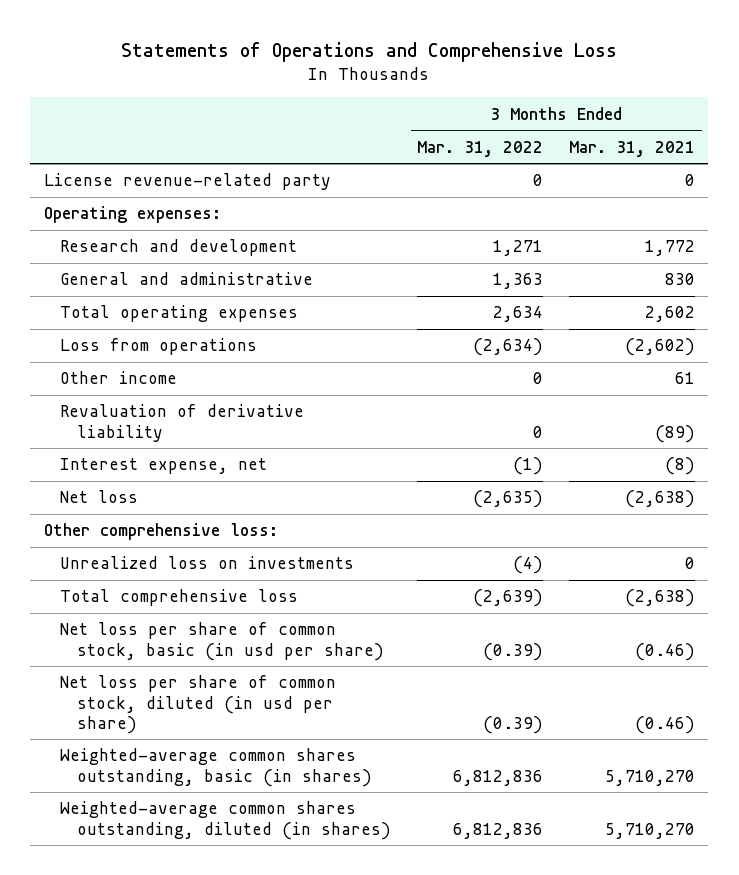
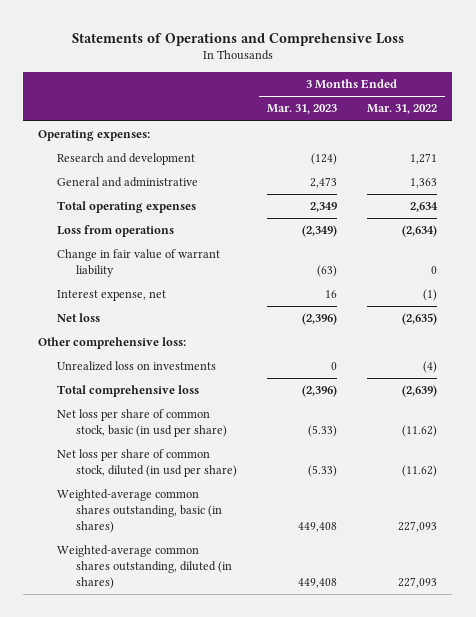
[569,140,696,157] Mar. 31, 2021 -> none
none -> [266,104,337,115] Mar. 31, 2023
[43,173,331,191] License revenue-related party -> none
[60,371,178,385] Other income -> none
[60,404,305,442] Revaluation of derivative liability -> none
none -> [56,249,220,278] Change in fair value of warrant liability
[483,642,544,661] (0.39) -> [402,425,438,438] (11.62)
[483,715,544,734] (0.39) -> [402,465,438,478] (11.62)
[453,769,544,786] 6,812,836 -> [398,520,438,532] 227,093
[453,822,544,839] 6,812,836 -> [398,576,438,588] 227,093

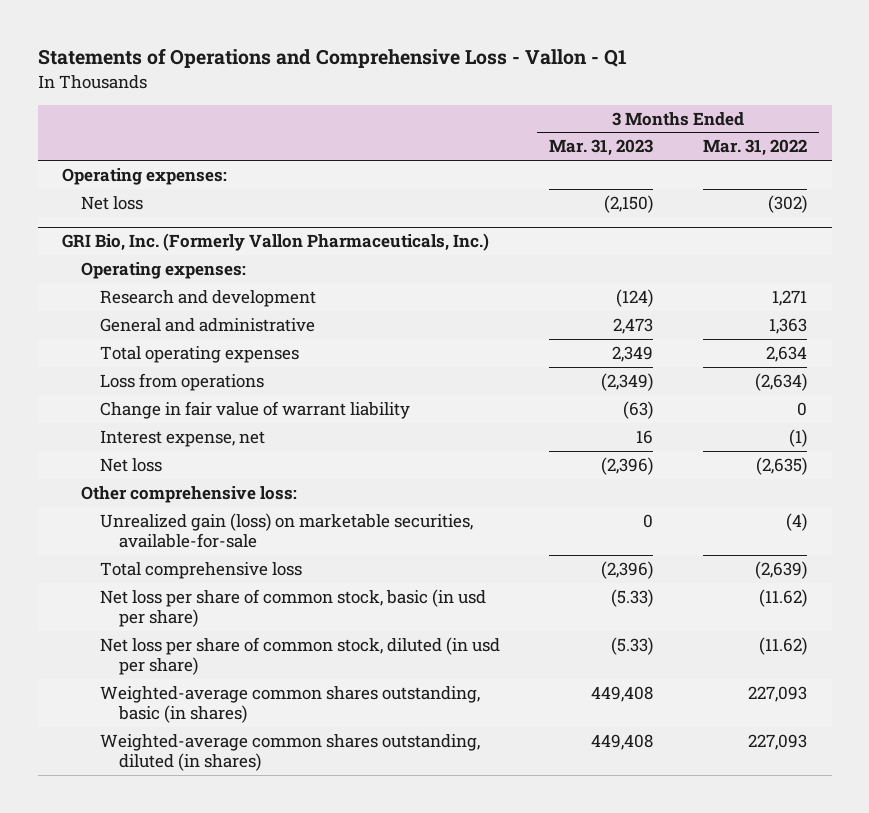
[71,32,404,46] Statements of Operations and Comprehensive Loss -> [37,48,627,69] Statements of Operations and Comprehensive Loss - Vallon - Q1
none -> [81,196,144,211] Net loss
none -> [62,233,490,252] GRI Bio, Inc. (Formerly Vallon Pharmaceuticals, Inc.)
none -> [81,262,247,280] Operating expenses:
[56,361,216,372] Unrealized loss on investments -> [99,513,473,549] Unrealized gain (loss) on marketable securities, available-for-sale

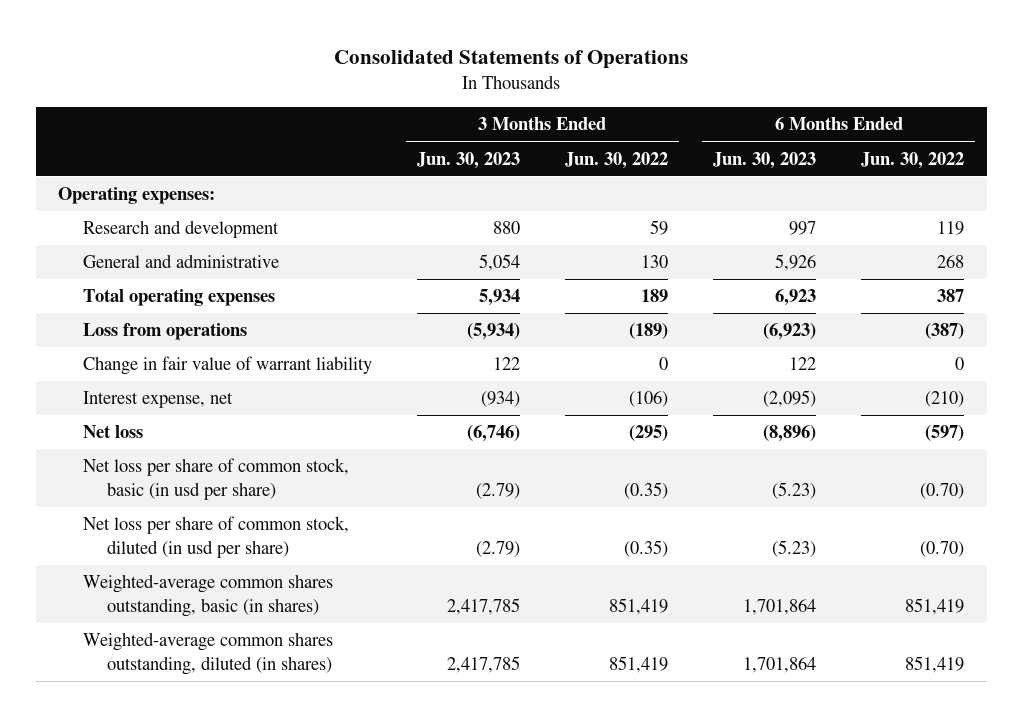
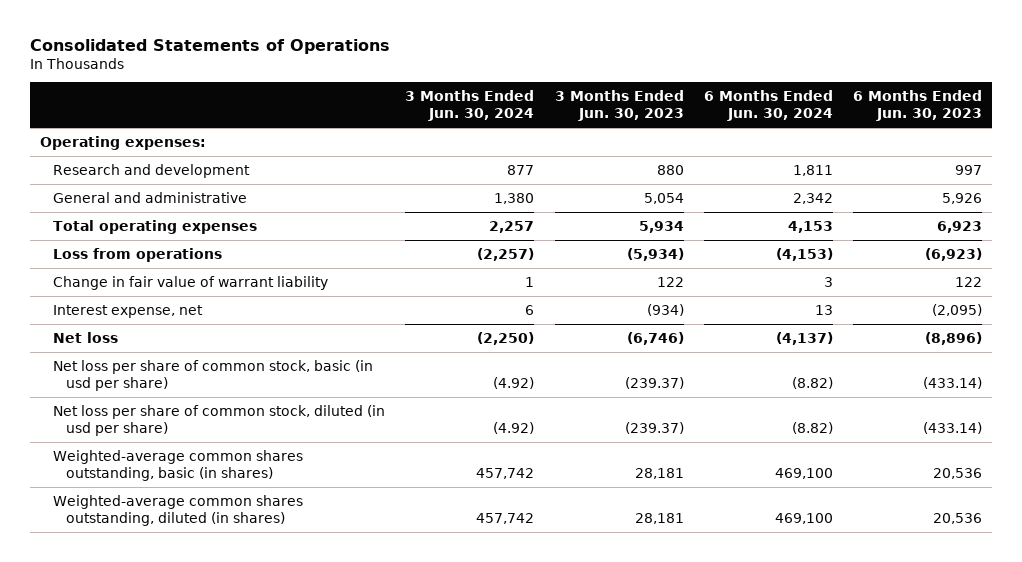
[564,151,668,169] Jun. 30, 2022 -> none
[861,151,965,169] Jun. 30, 2022 -> none
none -> [405,90,535,122] 3 Months Ended Jun. 30, 2024
none -> [703,90,833,122] 6 Months Ended Jun. 30, 2024
[475,482,520,499] (2.79) -> [624,377,684,390] (239.37)
[772,481,817,499] (5.23) -> [923,377,983,390] (433.14)
[475,540,520,557] (2.79) -> [624,422,684,435] (239.37)
[772,539,817,557] (5.23) -> [923,422,983,435] (433.14)
[446,597,520,615] 2,417,785 -> [634,468,684,480] 28,181
[743,598,817,615] 1,701,864 -> [933,468,983,480] 20,536
[446,655,520,673] 2,417,785 -> [634,513,684,525] 28,181
[743,656,817,673] 1,701,864 -> [933,513,983,525] 20,536

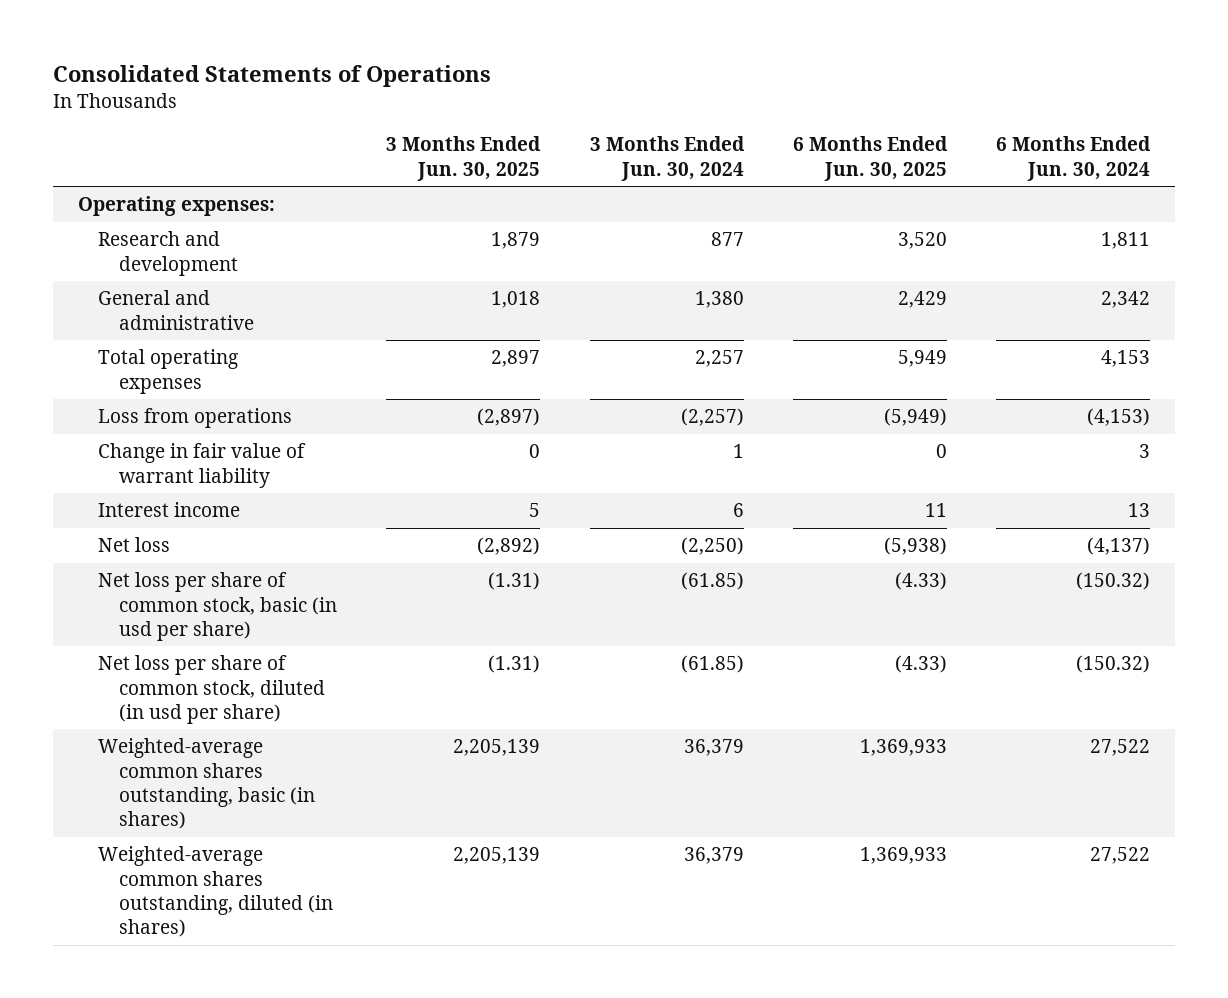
[554,90,684,122] 3 Months Ended Jun. 30, 2023 -> none
[853,90,983,122] 6 Months Ended Jun. 30, 2023 -> none
none -> [386,136,542,181] 3 Months Ended Jun. 30, 2025
none -> [792,136,948,181] 6 Months Ended Jun. 30, 2025
[52,304,203,318] Interest expense, net -> [98,502,241,518] Interest income
[493,377,535,390] (4.92) -> [680,572,744,591] (61.85)
[791,377,833,390] (8.82) -> [1076,572,1151,591] (150.32)
[493,422,535,435] (4.92) -> [680,655,744,674] (61.85)
[791,422,833,435] (8.82) -> [1076,655,1151,674] (150.32)
[476,468,535,480] 457,742 -> [683,739,744,757] 36,379
[774,468,833,480] 469,100 -> [1090,739,1151,757] 27,522
[476,513,535,525] 457,742 -> [683,847,744,865] 36,379
[774,513,833,525] 469,100 -> [1090,847,1151,865] 27,522

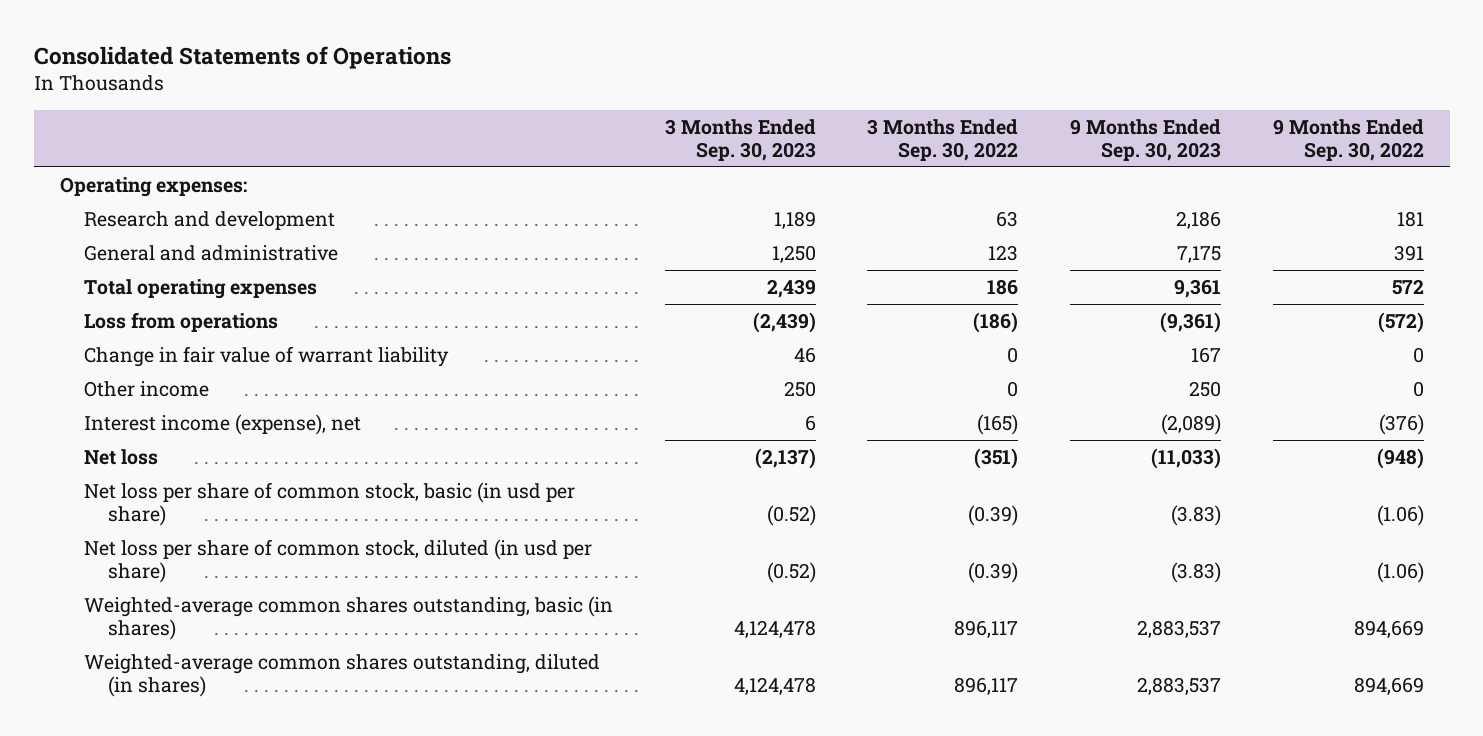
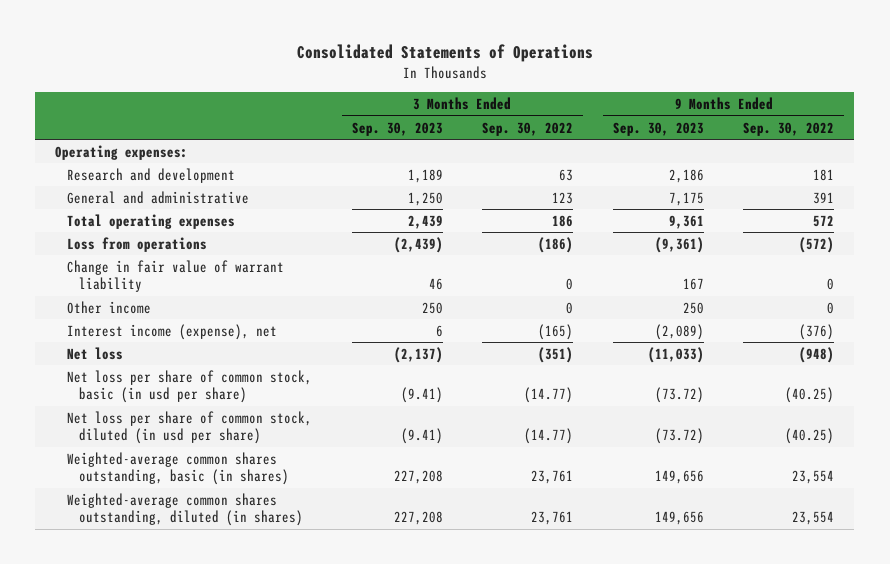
[766,505,816,527] (0.52) -> [400,387,443,404] (9.41)
[968,505,1019,527] (0.39) -> [524,387,574,404] (14.77)
[1170,505,1221,527] (3.83) -> [654,387,704,404] (73.72)
[1376,505,1424,527] (1.06) -> [785,387,835,404] (40.25)
[766,562,816,584] (0.52) -> [400,428,443,445] (9.41)
[968,562,1019,584] (0.39) -> [524,428,574,445] (14.77)
[1170,562,1221,584] (3.83) -> [654,428,704,445] (73.72)
[1376,562,1424,584] (1.06) -> [785,428,835,445] (40.25)
[733,620,816,639] 4,124,478 -> [393,470,443,485] 227,208
[954,620,1019,639] 896,117 -> [531,470,574,485] 23,761
[1136,620,1221,639] 2,883,537 -> [654,470,704,485] 149,656
[1353,620,1424,639] 894,669 -> [792,470,835,485] 23,554
[733,677,816,696] 4,124,478 -> [393,511,443,526] 227,208
[954,677,1019,696] 896,117 -> [531,511,574,526] 23,761
[1136,677,1221,696] 2,883,537 -> [654,511,704,526] 149,656
[1353,677,1424,696] 894,669 -> [792,511,835,526] 23,554

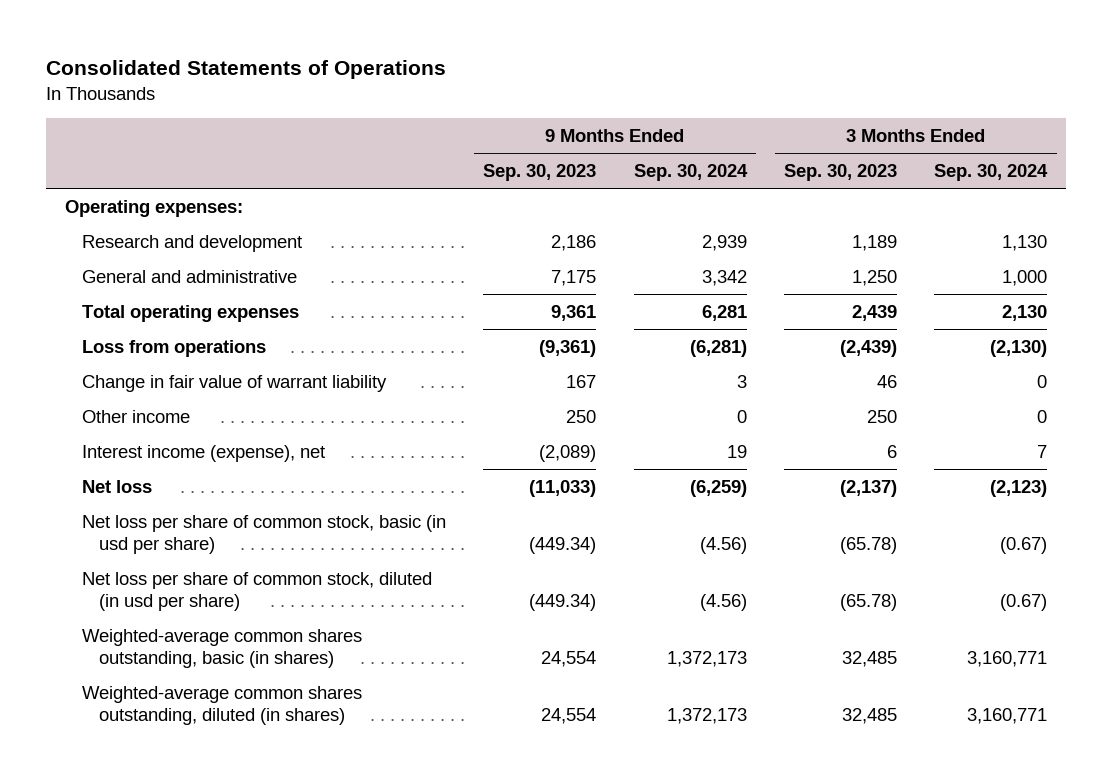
[482,121,574,136] Sep. 30, 2022 -> none
[743,121,835,136] Sep. 30, 2022 -> none
none -> [633,164,748,182] Sep. 30, 2024
none -> [934,164,1049,182] Sep. 30, 2024
[400,387,443,404] (9.41) -> [839,536,897,554] (65.78)
[654,387,704,404] (73.72) -> [529,536,597,554] (449.34)
[400,428,443,445] (9.41) -> [839,593,897,611] (65.78)
[654,428,704,445] (73.72) -> [529,593,597,611] (449.34)
[393,470,443,485] 227,208 -> [841,650,897,667] 32,485
[654,470,704,485] 149,656 -> [541,650,597,667] 24,554
[393,511,443,526] 227,208 -> [841,707,897,724] 32,485
[654,511,704,526] 149,656 -> [541,707,597,724] 24,554

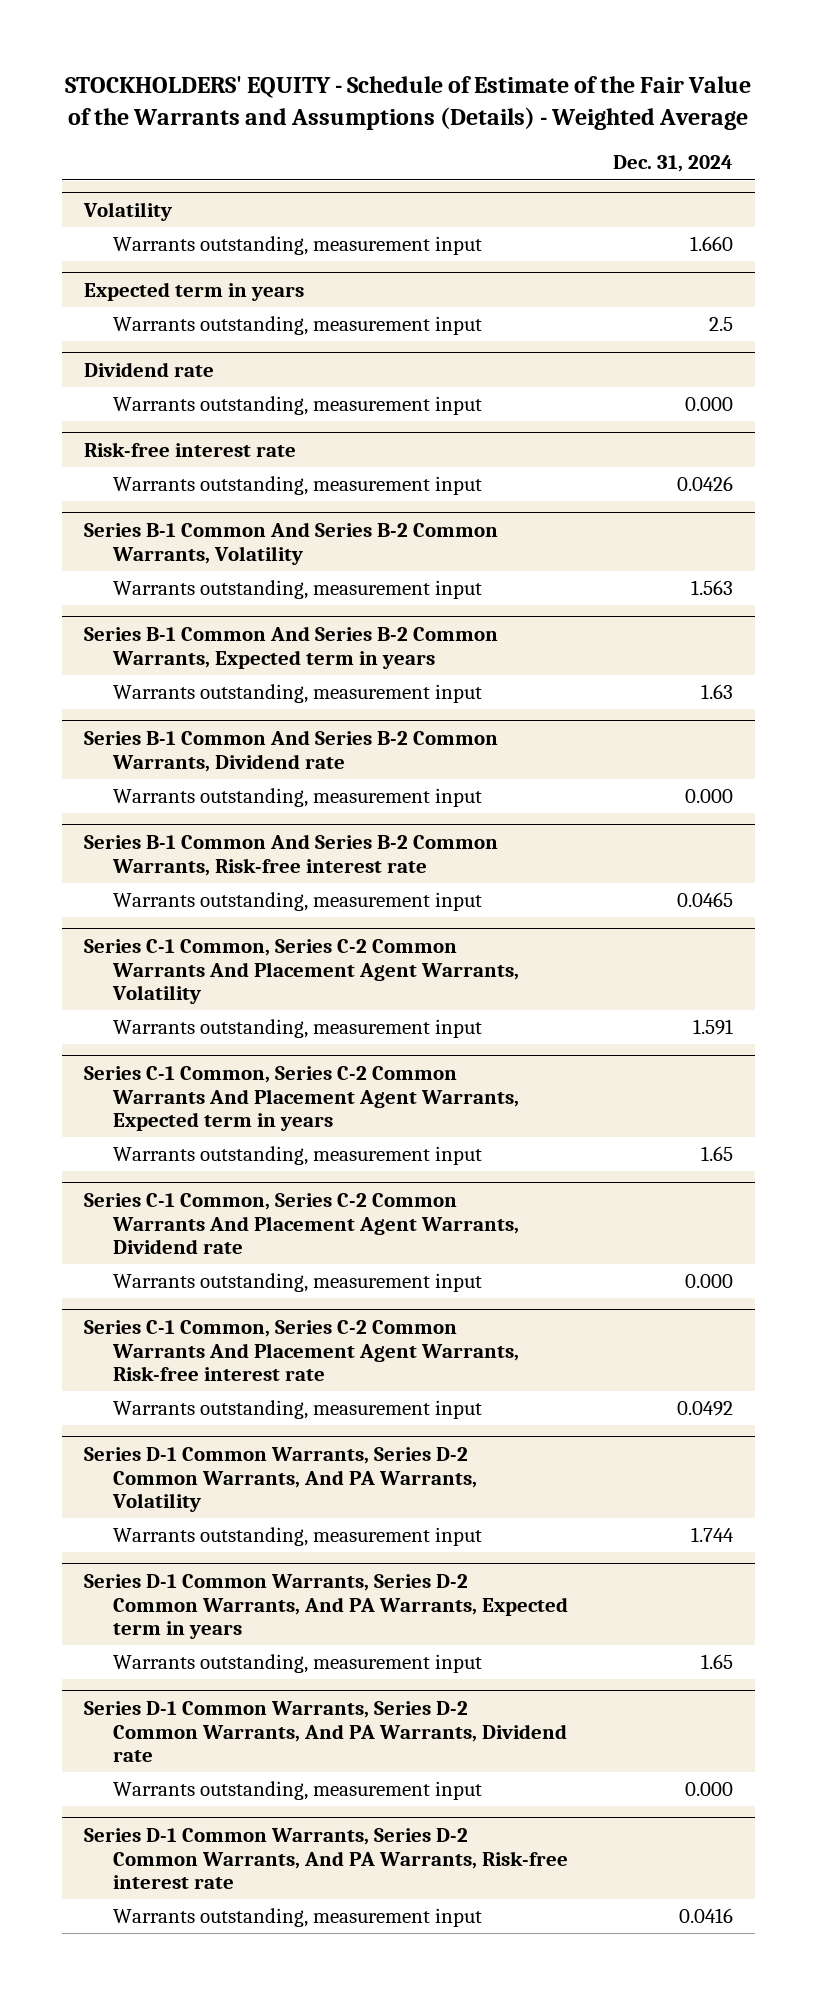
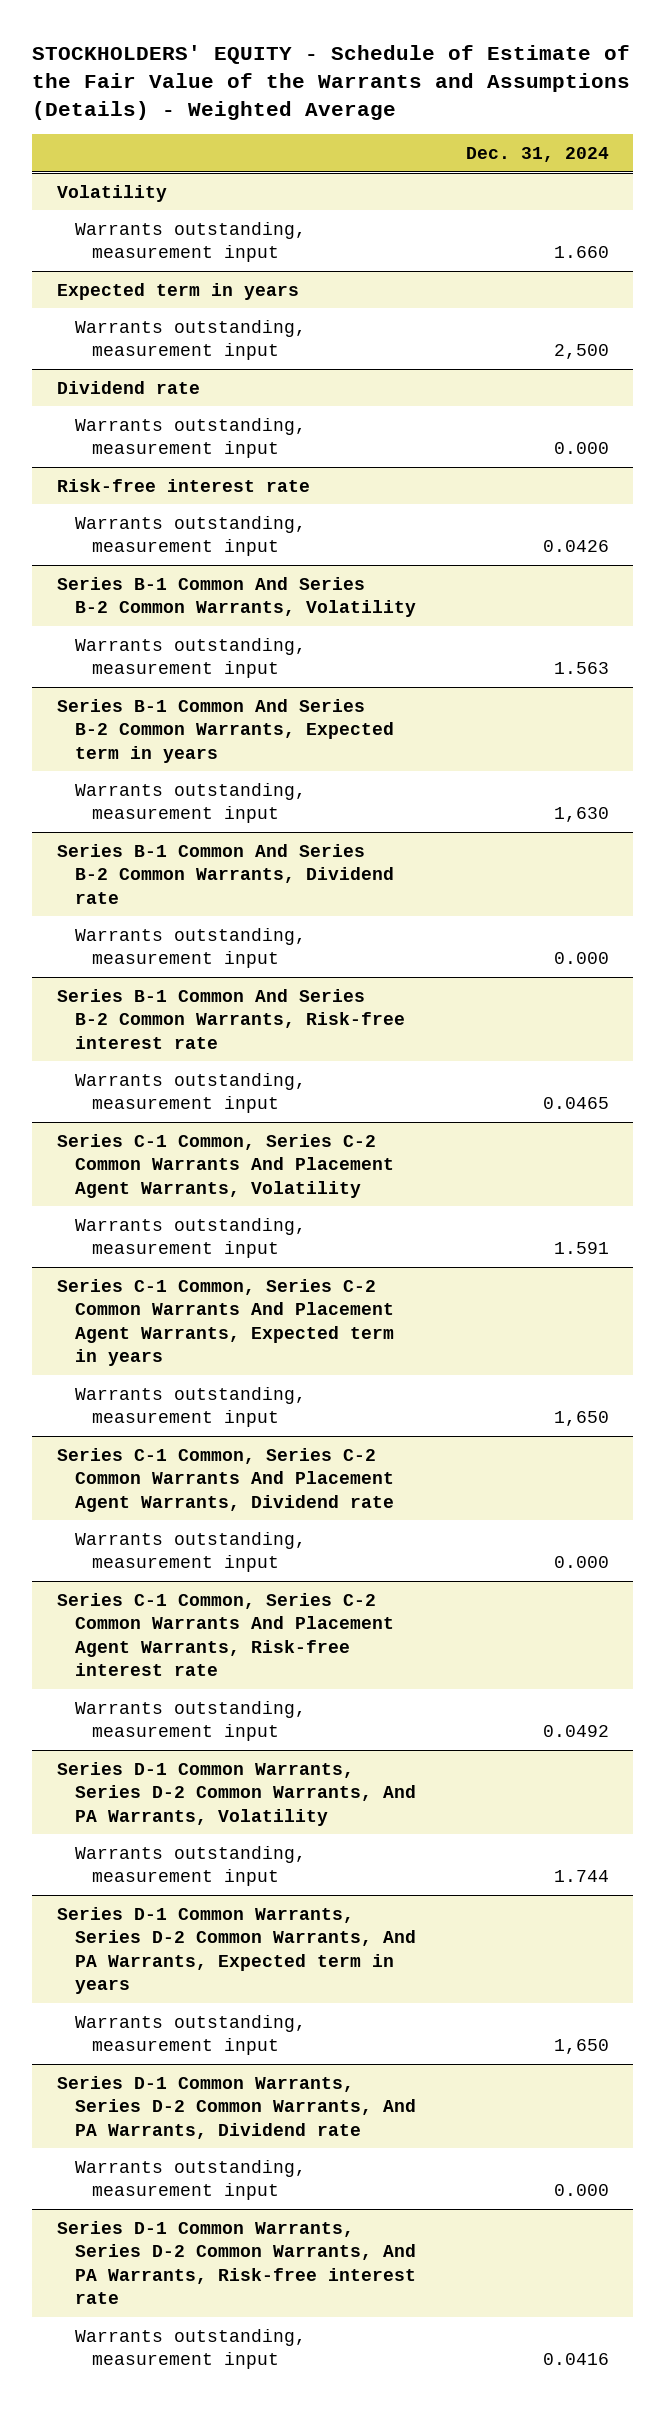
[708,317,733,332] 2.5 -> [553,344,609,360] 2,500
[700,684,733,700] 1.63 -> [553,807,609,823] 1,630
[700,1146,733,1162] 1.65 -> [553,1411,609,1427] 1,650
[700,1654,733,1670] 1.65 -> [553,2039,609,2055] 1,650

